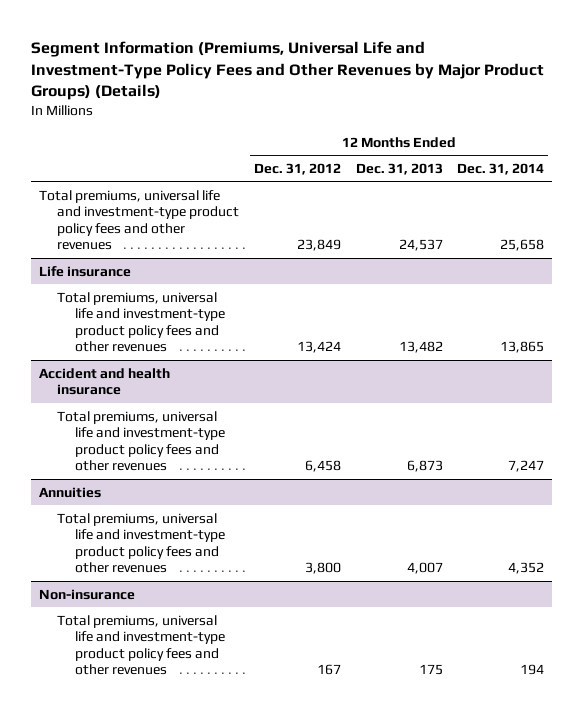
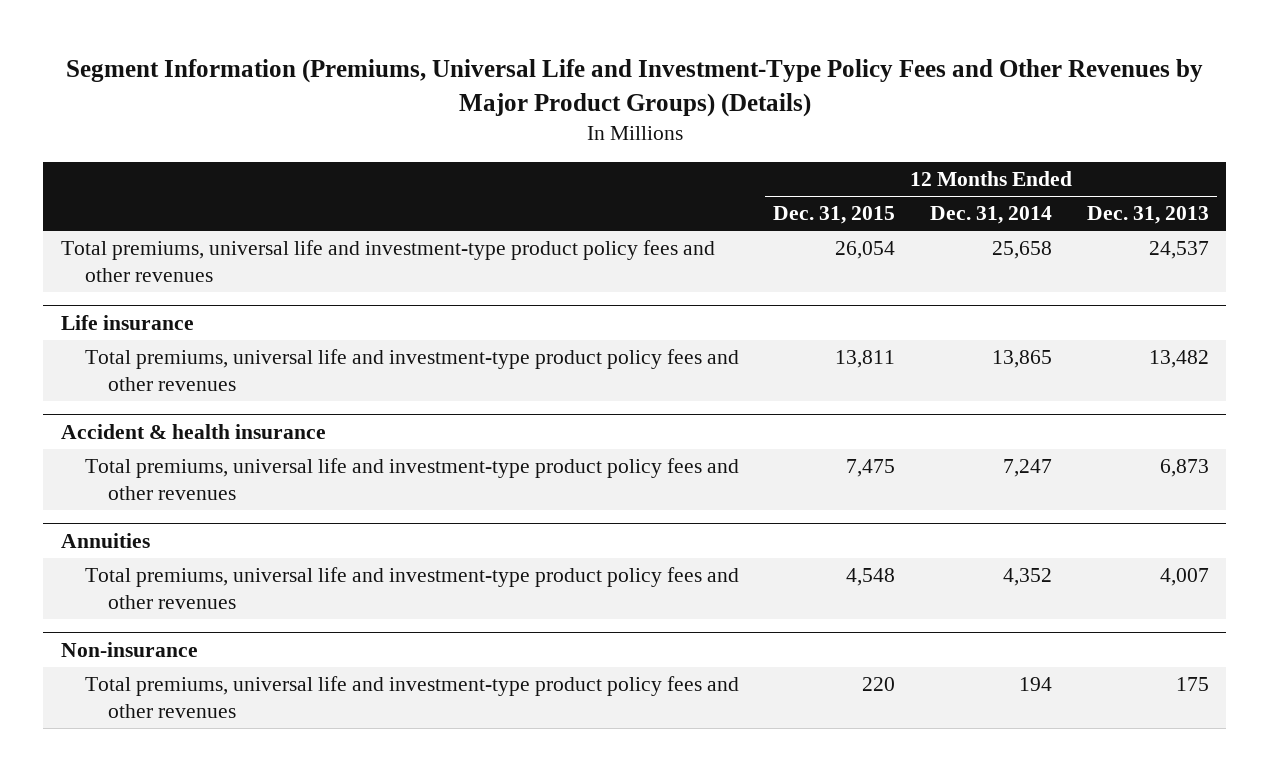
[253,162,341,175] Dec. 31, 2012 -> none
none -> [773,206,896,225] Dec. 31, 2015
[38,367,170,396] Accident and health insurance -> [60,423,326,439] Accident & health insurance

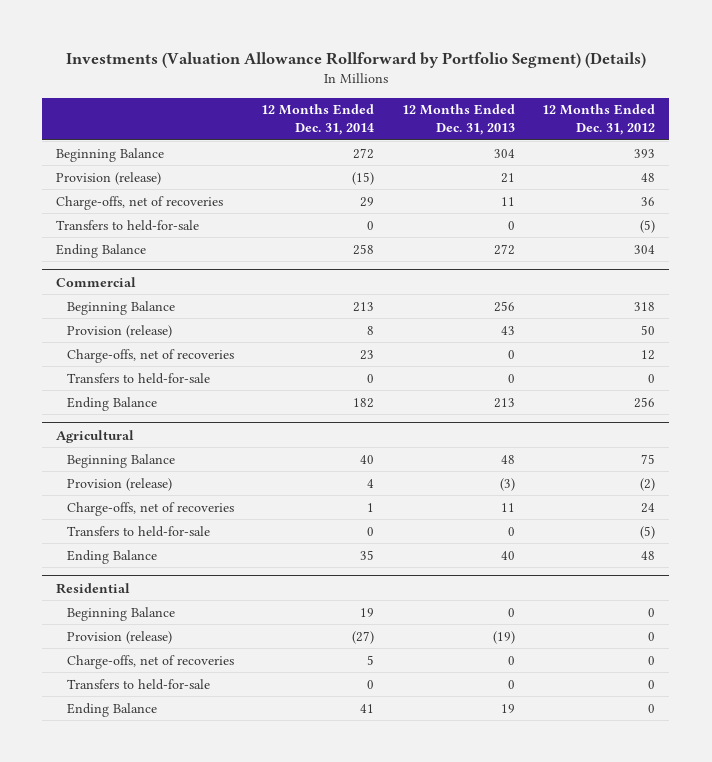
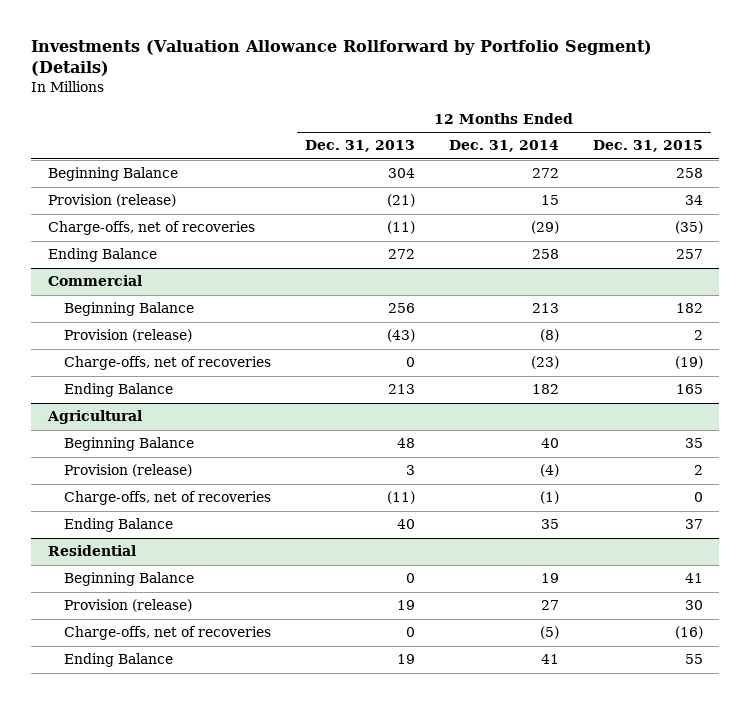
[542,104,656,136] 12 Months Ended Dec. 31, 2012 -> none
none -> [592,140,703,153] Dec. 31, 2015
[56,219,200,231] Transfers to held-for-sale -> none
[352,171,375,185] (15) -> [540,195,559,206] 15
[500,172,515,183] 21 -> [387,194,416,208] (21)
[360,196,375,207] 29 -> [530,221,559,235] (29)
[500,196,515,206] 11 -> [387,221,416,235] (11)
[66,372,210,384] Transfers to held-for-sale -> none
[367,325,375,335] 8 -> [539,329,559,343] (8)
[500,325,515,335] 43 -> [387,329,416,343] (43)
[360,349,375,360] 23 -> [530,356,559,370] (23)
[66,525,210,537] Transfers to held-for-sale -> none
[367,478,375,488] 4 -> [539,464,559,478] (4)
[499,477,515,491] (3) -> [406,465,416,476] 3
[367,502,375,512] 1 -> [539,491,559,505] (1)
[500,502,515,512] 11 -> [387,491,416,505] (11)
[66,678,210,690] Transfers to held-for-sale -> none
[352,630,375,644] (27) -> [540,600,559,611] 27
[492,630,515,644] (19) -> [397,600,416,611] 19
[367,654,375,665] 5 -> [539,626,559,640] (5)

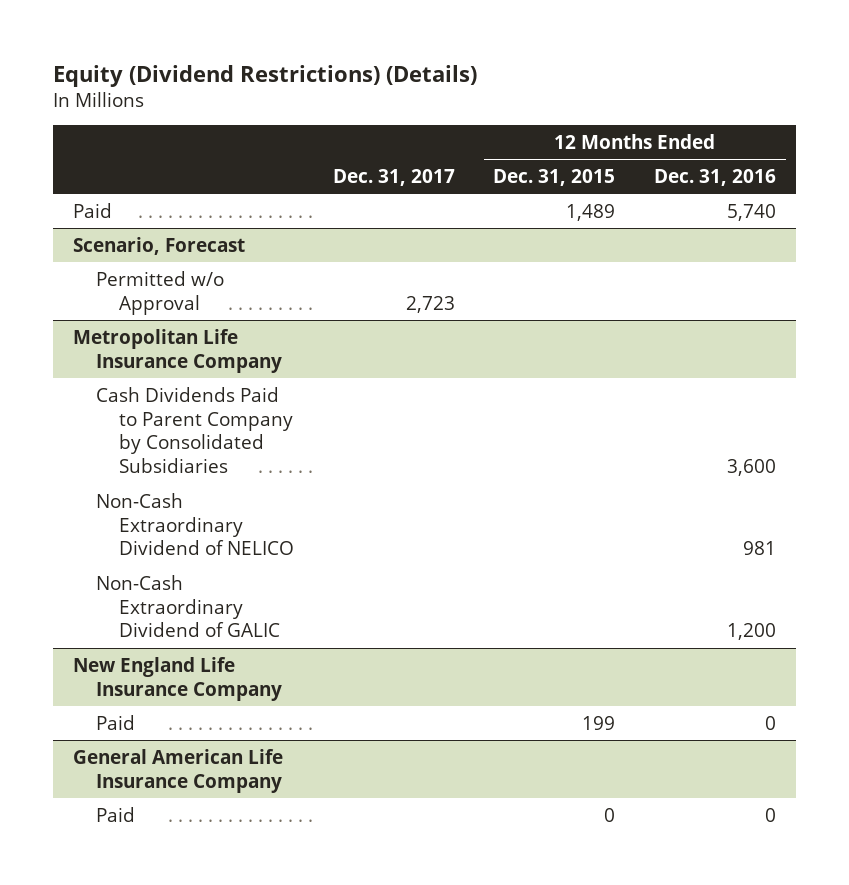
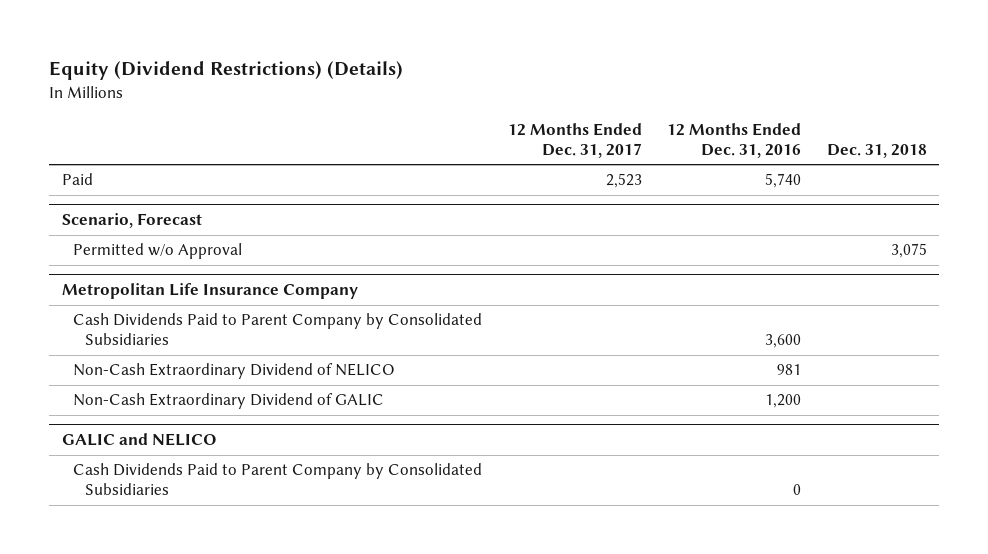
[332,168,455,186] Dec. 31, 2017 -> none
[493,168,616,186] Dec. 31, 2015 -> none
none -> [507,122,642,158] 12 Months Ended Dec. 31, 2017
none -> [826,143,927,158] Dec. 31, 2018
[72,656,282,701] New England Life Insurance Company -> none
[95,714,135,730] Paid -> none
[72,748,283,793] General American Life Insurance Company -> none
[95,806,135,822] Paid -> none
none -> [61,433,217,447] GALIC and NELICO
none -> [73,463,483,496] Cash Dividends Paid to Parent Company by Consolidated Subsidiaries

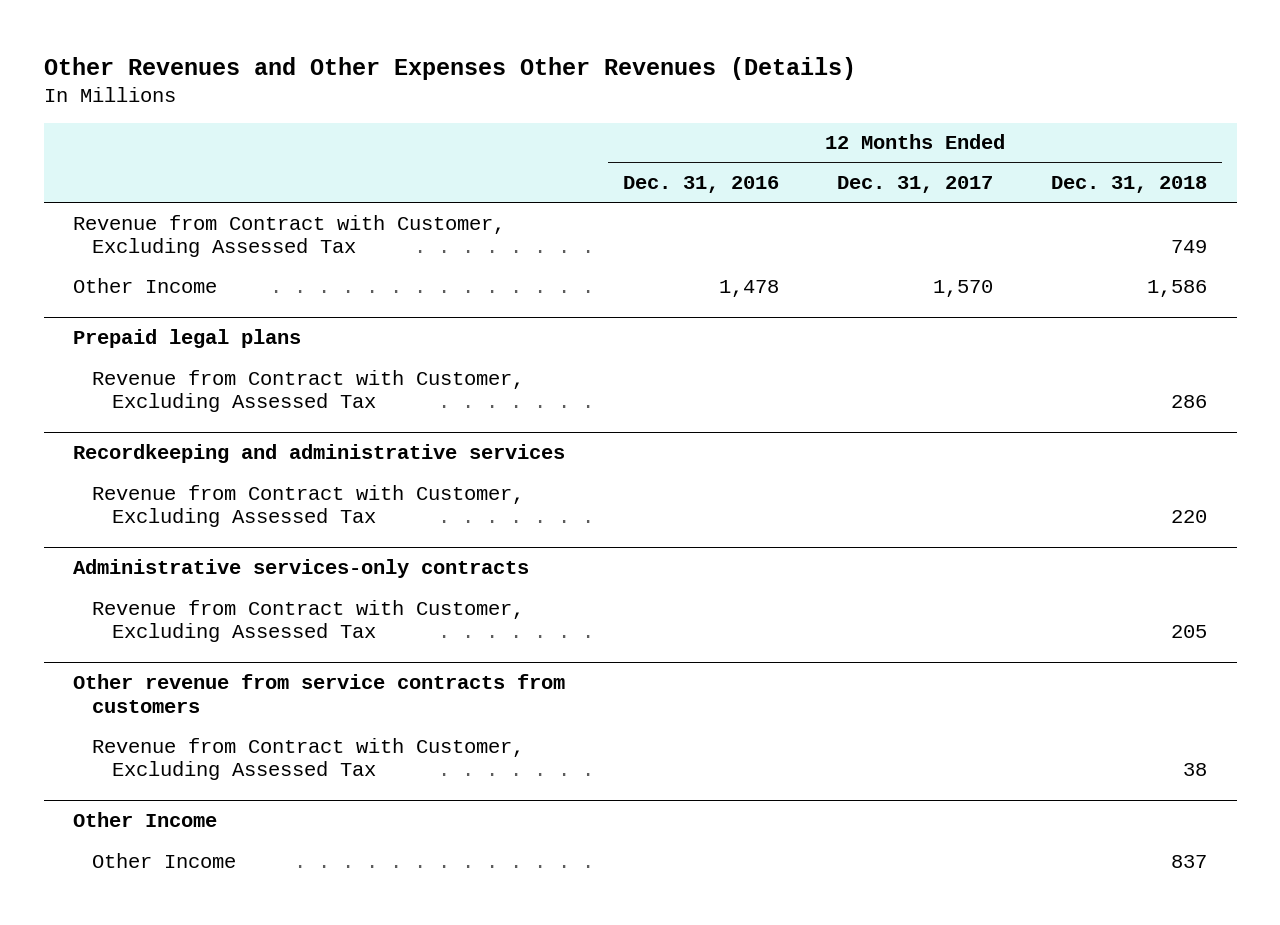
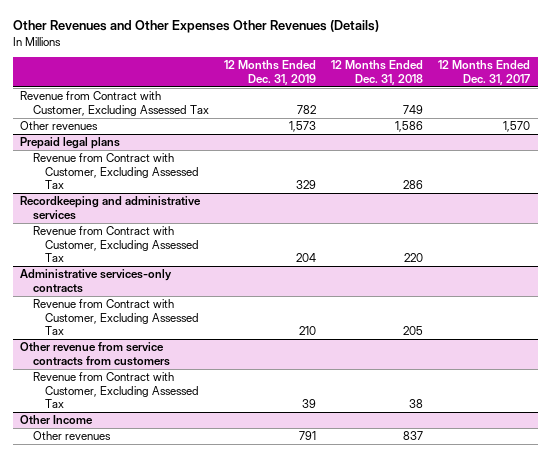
[622,175,779,193] Dec. 31, 2016 -> none
none -> [224,60,317,85] 12 Months Ended Dec. 31, 2019
[72,277,217,293] Other Income -> [20,121,99,131] Other revenues
[92,852,237,868] Other Income -> [32,431,111,441] Other revenues

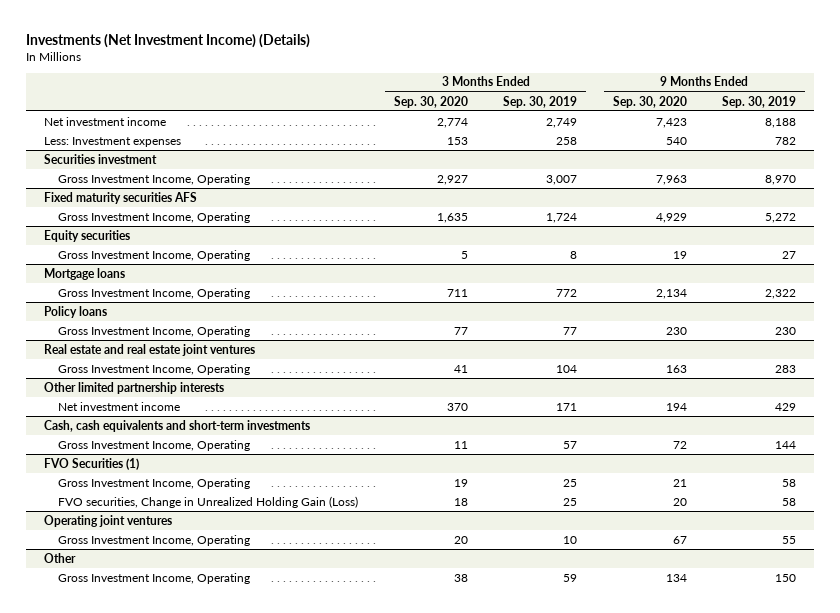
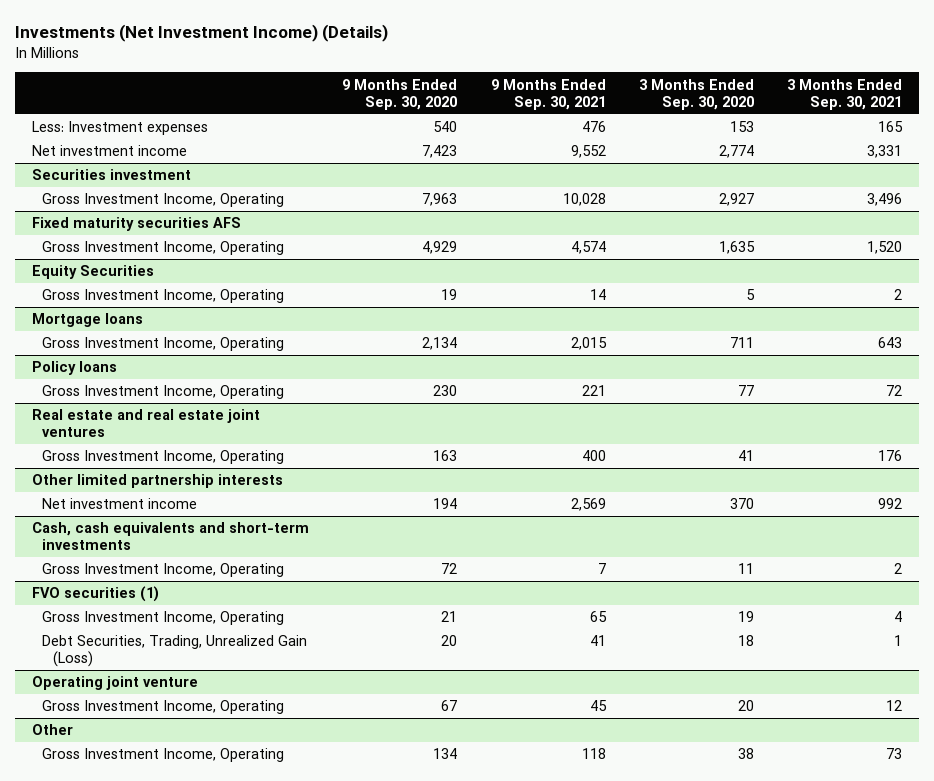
[503,95,578,108] Sep. 30, 2019 -> none
[722,95,797,108] Sep. 30, 2019 -> none
none -> [490,78,606,110] 9 Months Ended Sep. 30, 2021
none -> [787,78,903,110] 3 Months Ended Sep. 30, 2021
[43,116,166,126] Net investment income -> [31,145,187,157] Net investment income
[43,229,130,242] Equity securities -> [31,265,154,280] Equity Securities
[43,457,139,470] FVO Securities (1) -> [31,586,159,603] FVO securities (1)
[58,495,359,508] FVO securities, Change in Unrealized Holding Gain (Loss) -> [42,635,308,668] Debt Securities, Trading, Unrealized Gain (Loss)
[43,514,172,527] Operating joint ventures -> [31,676,198,691] Operating joint venture

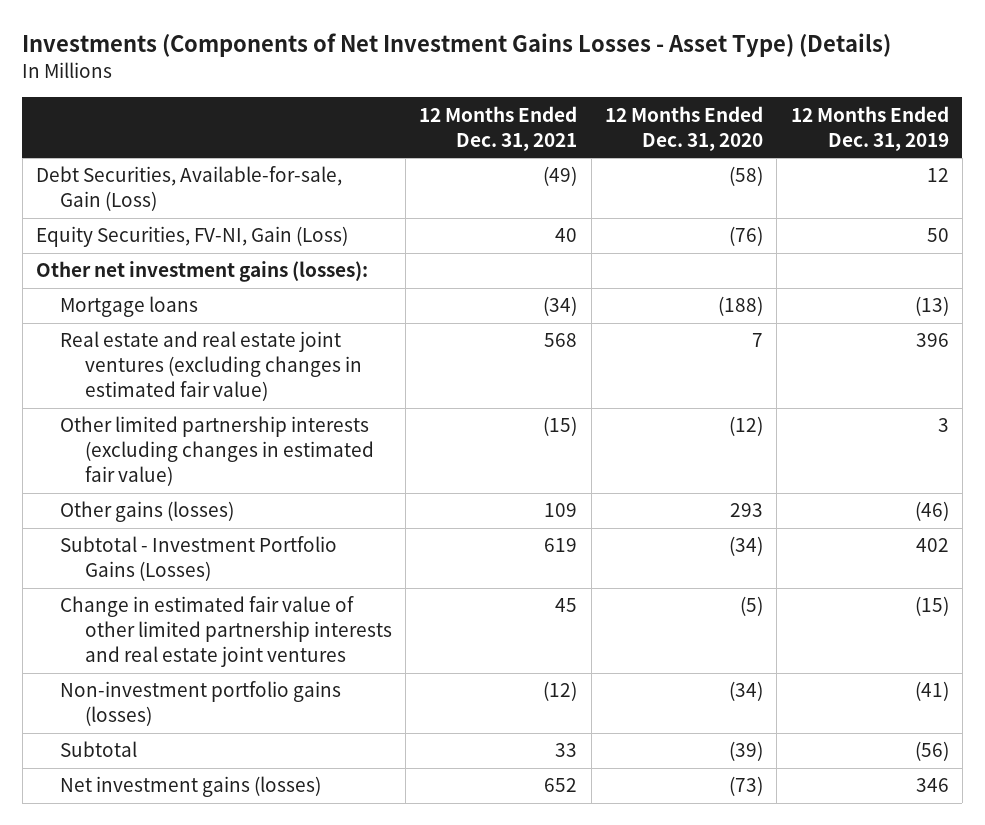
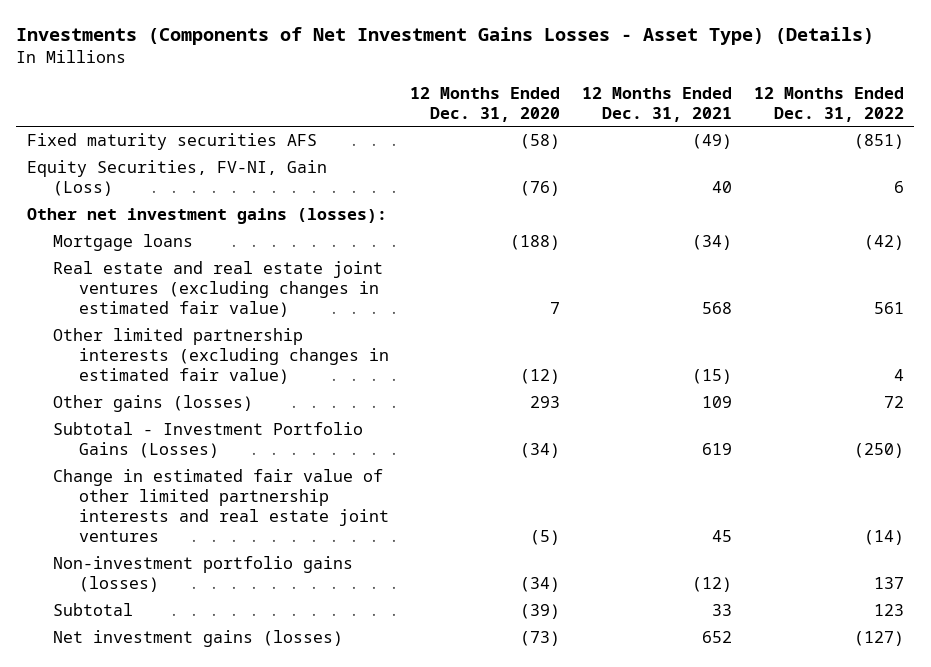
[790,105,949,151] 12 Months Ended Dec. 31, 2019 -> none
none -> [753,86,904,122] 12 Months Ended Dec. 31, 2022
[36,166,343,212] Debt Securities, Available-for-sale, Gain (Loss) -> [26,133,317,151] Fixed maturity securities AFS

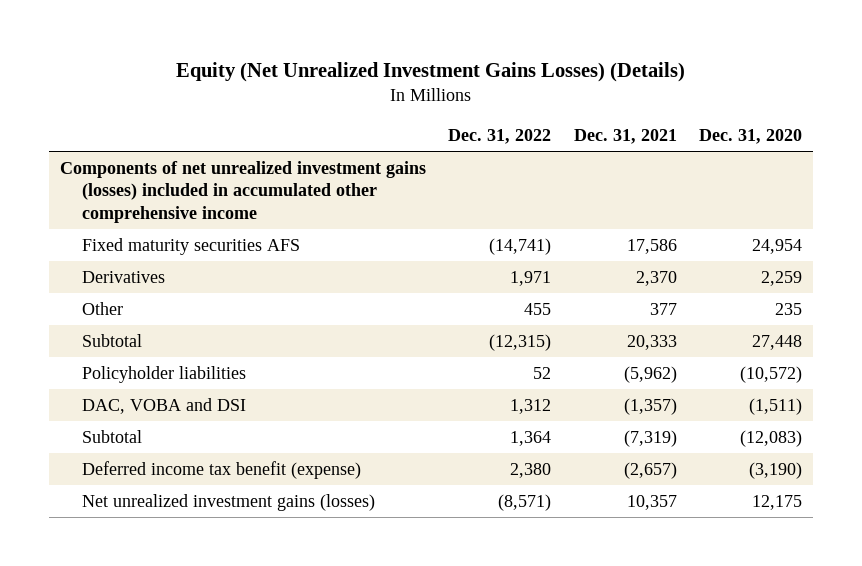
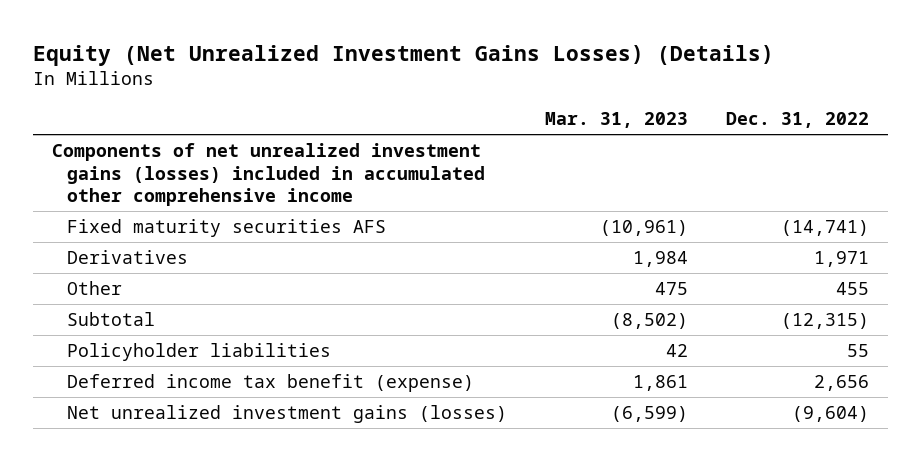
[573,128,677,144] Dec. 31, 2021 -> none
[698,128,802,144] Dec. 31, 2020 -> none
none -> [544,112,688,129] Mar. 31, 2023
[82,397,247,414] DAC, VOBA and DSI -> none
[82,429,143,443] Subtotal -> none
[533,366,552,379] 52 -> [846,343,869,357] 55
[510,462,552,478] 2,380 -> [813,374,869,391] 2,656
[498,493,552,511] (8,571) -> [791,405,869,422] (9,604)

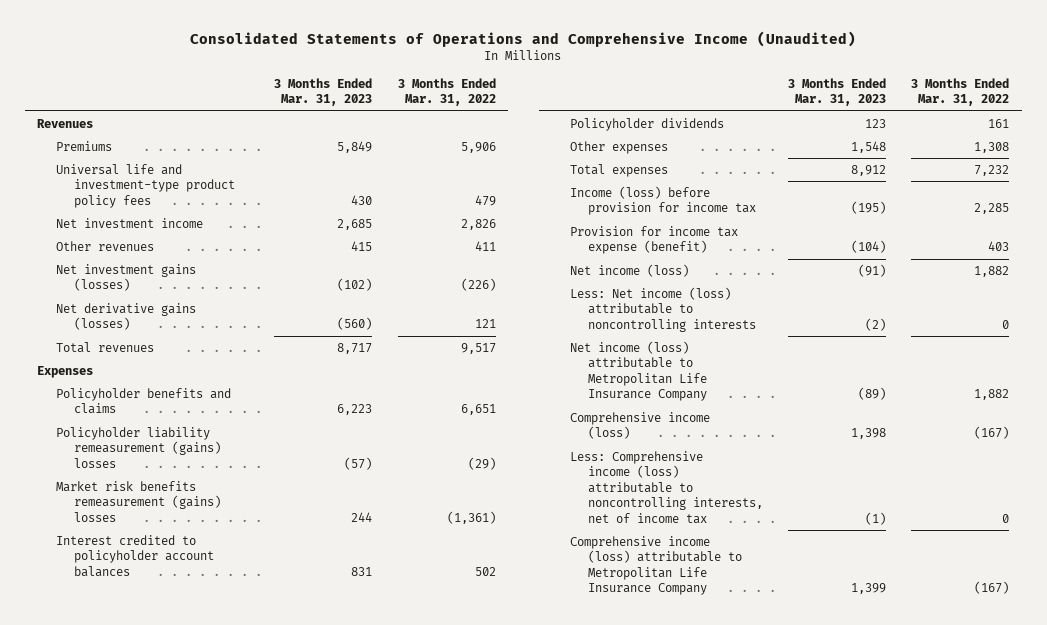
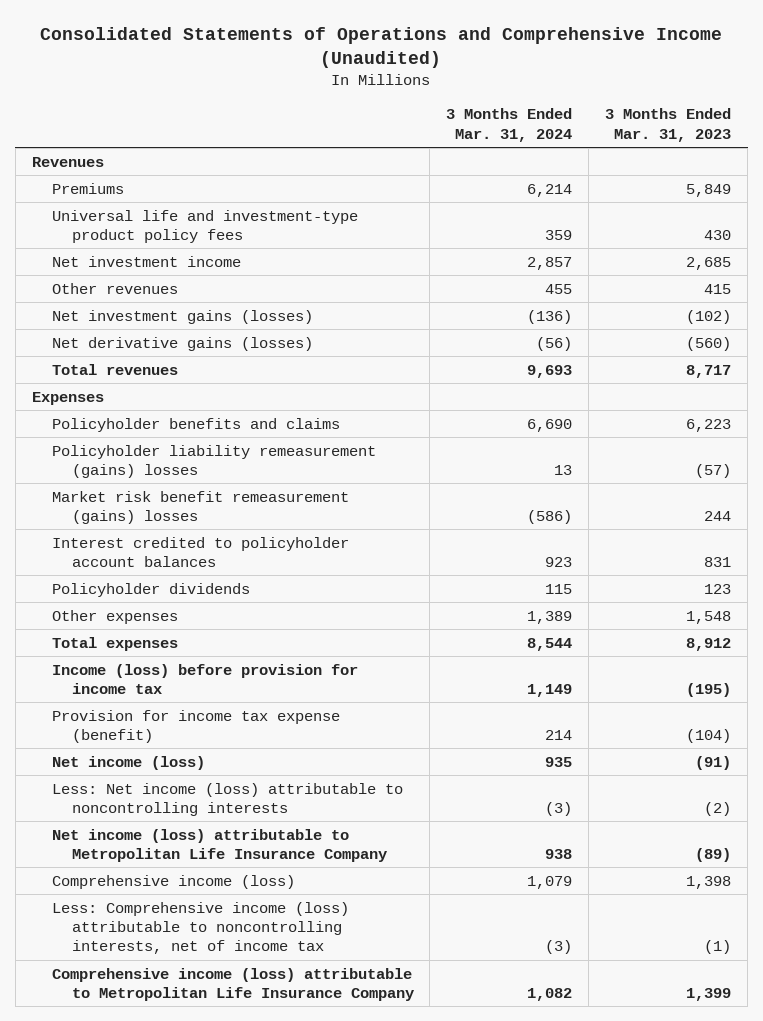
[397,77,496,107] 3 Months Ended Mar. 31, 2022 -> none
none -> [446,108,573,142] 3 Months Ended Mar. 31, 2024
[55,480,222,522] Market risk benefits remeasurement (gains) losses -> [51,490,349,525] Market risk benefit remeasurement (gains) losses

